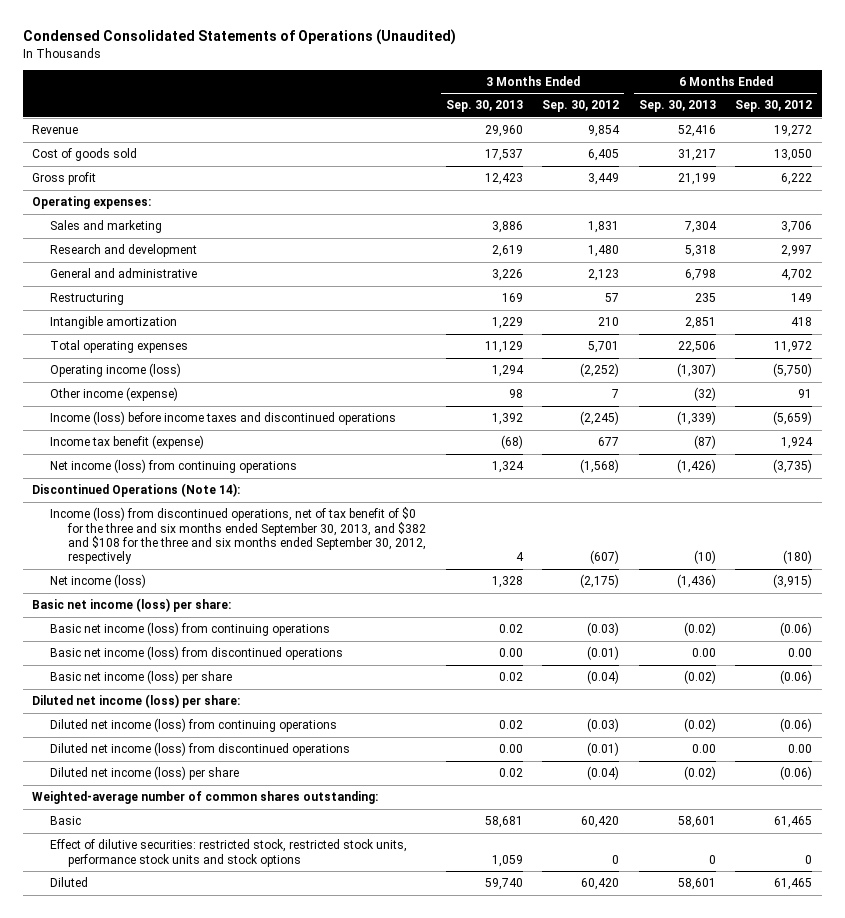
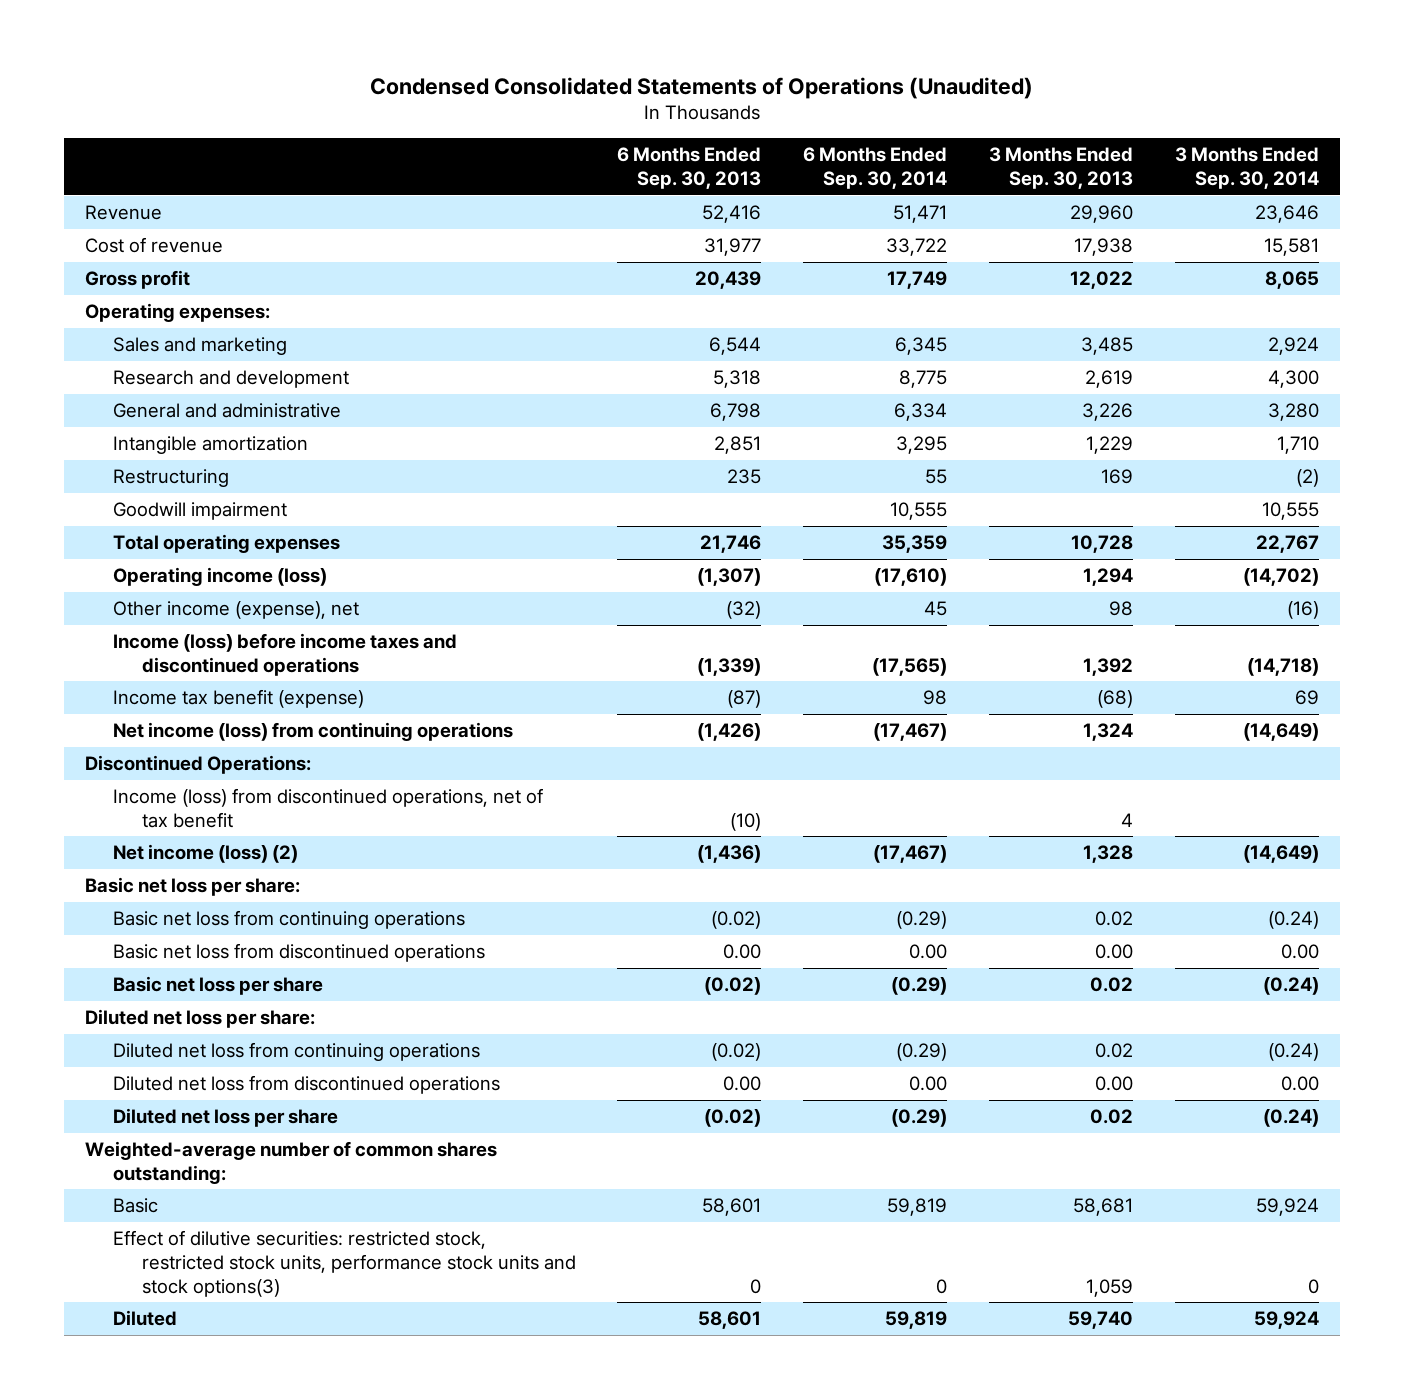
[542,100,620,113] Sep. 30, 2012 -> none
[735,100,813,113] Sep. 30, 2012 -> none
none -> [803,147,948,190] 6 Months Ended Sep. 30, 2014
none -> [1174,147,1319,190] 3 Months Ended Sep. 30, 2014
[32,148,138,162] Cost of goods sold -> none
none -> [85,237,224,254] Cost of revenue
[484,173,523,186] 12,423 -> [1070,271,1134,290] 12,022
[677,173,716,186] 21,199 -> [695,271,762,290] 20,439
[491,221,523,234] 3,886 -> [1081,337,1134,356] 3,485
[684,221,717,234] 7,304 -> [709,337,762,356] 6,544
[50,293,125,306] Restructuring -> [113,469,230,488] Restructuring
none -> [113,502,288,521] Goodwill impairment
[484,341,523,354] 11,129 -> [1071,535,1134,554] 10,728
[677,341,716,354] 22,506 -> [700,535,762,554] 21,746
[50,387,179,402] Other income (expense) -> [113,601,360,620] Other income (expense), net
[32,483,241,498] Discontinued Operations (Note 14): -> [85,755,312,775] Discontinued Operations:
[50,507,427,565] Income (loss) from discontinued operations, net of tax benefit of $0 for the three and six months ended September 30, 2013, and $382 and $108 for the three and six months ended September 30, 2012, respectively -> [113,788,544,828] Income (loss) from discontinued operations, net of tax benefit
[50,574,147,589] Net income (loss) -> [113,844,299,864] Net income (loss) (2)
[32,598,232,613] Basic net income (loss) per share: -> [85,877,301,897] Basic net loss per share:
[50,622,331,637] Basic net income (loss) from continuing operations -> [113,910,466,930] Basic net loss from continuing operations
[50,646,344,661] Basic net income (loss) from discontinued operations -> [113,943,486,963] Basic net loss from discontinued operations
[50,670,233,685] Basic net income (loss) per share -> [113,976,324,996] Basic net loss per share
[32,694,241,709] Diluted net income (loss) per share: -> [85,1009,316,1029] Diluted net loss per share:
[50,718,338,733] Diluted net income (loss) from continuing operations -> [113,1042,481,1062] Diluted net loss from continuing operations
[50,742,351,757] Diluted net income (loss) from discontinued operations -> [113,1075,501,1095] Diluted net loss from discontinued operations
[50,766,240,781] Diluted net income (loss) per share -> [113,1108,339,1128] Diluted net loss per share
[50,839,408,867] Effect of dilutive securities: restricted stock, restricted stock units, performance stock units and stock options -> [113,1230,576,1297] Effect of dilutive securities: restricted stock, restricted stock units, performance stock units and stock options(3)

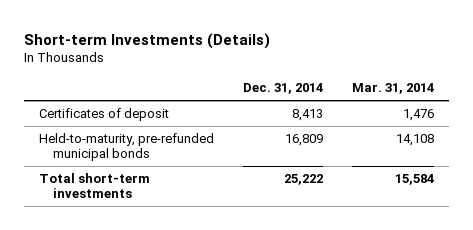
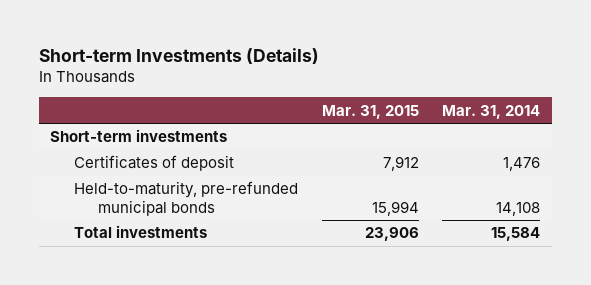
[243,83,324,95] Dec. 31, 2014 -> none
none -> [321,104,419,119] Mar. 31, 2015
none -> [50,129,228,143] Short-term investments
[38,173,150,199] Total short-term investments -> [74,225,208,239] Total investments

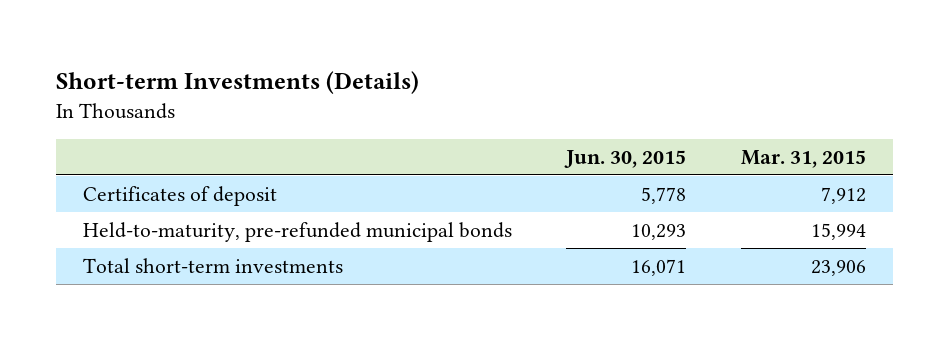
[442,104,541,119] Mar. 31, 2014 -> none
none -> [564,149,687,168] Jun. 30, 2015
[50,129,228,143] Short-term investments -> none
[74,225,208,239] Total investments -> [83,257,344,273] Total short-term investments

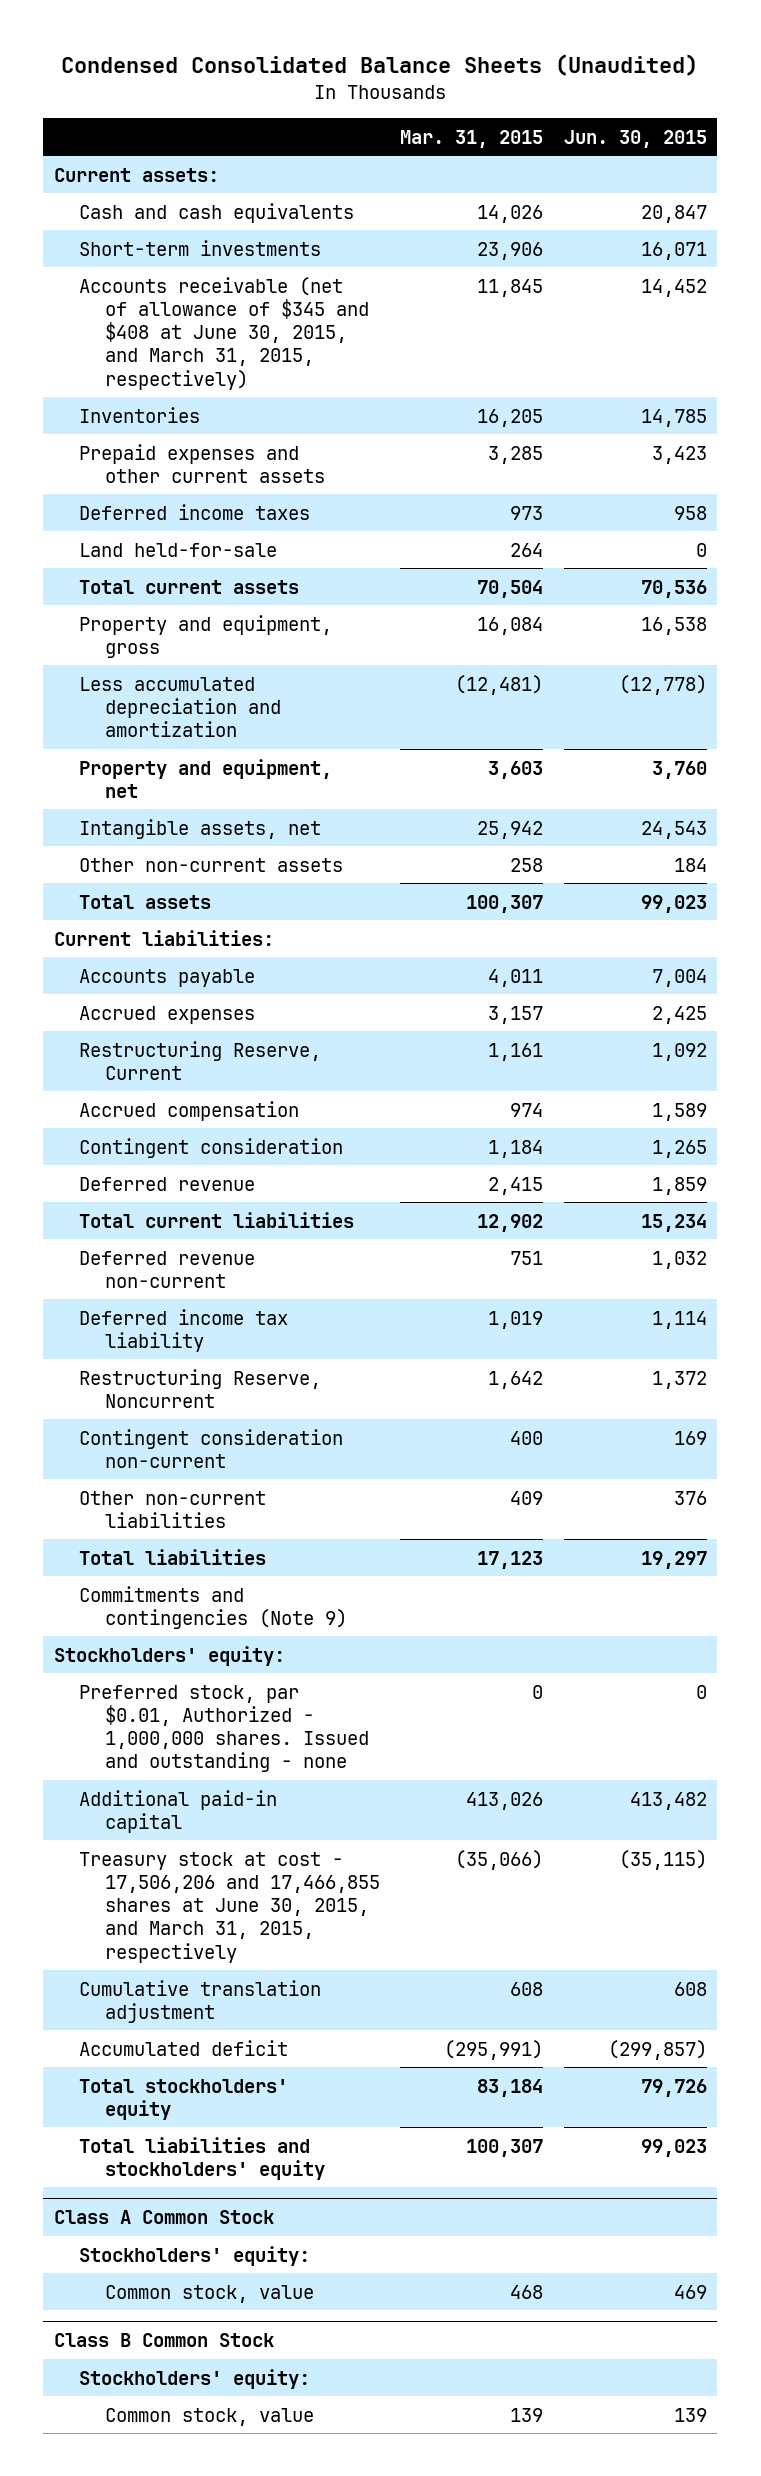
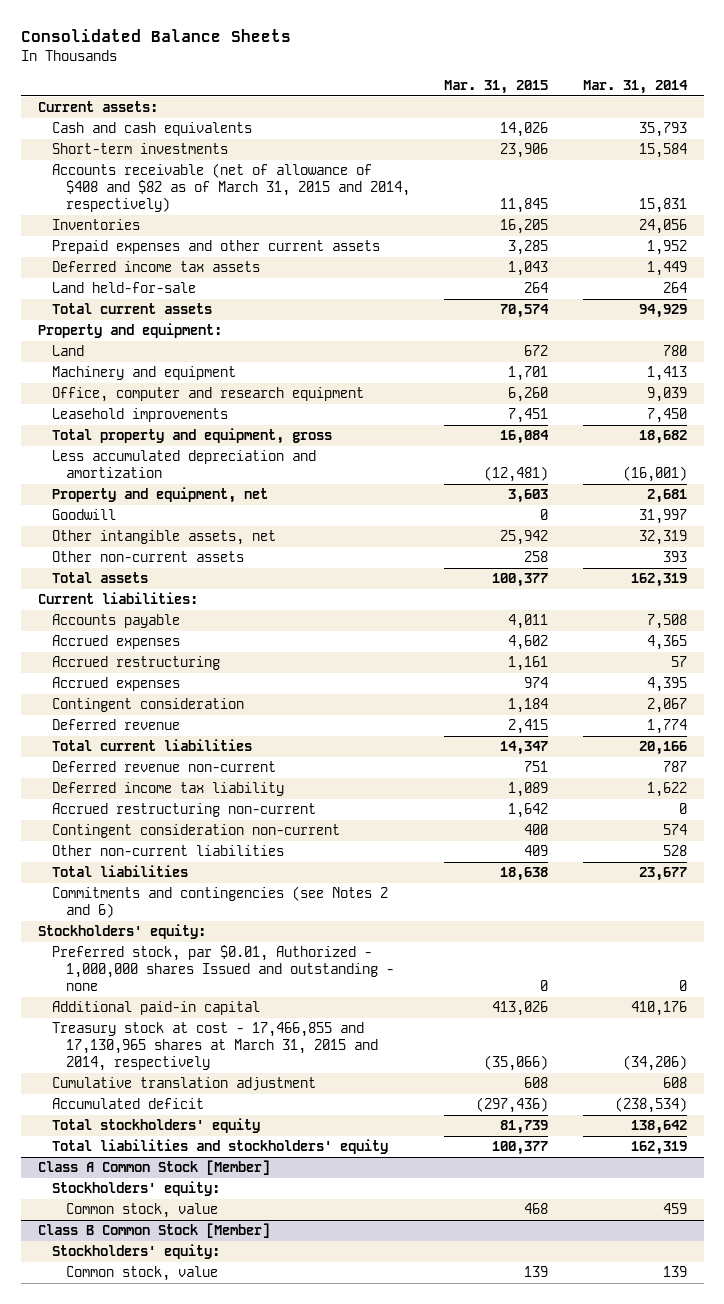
[61,54,699,77] Condensed Consolidated Balance Sheets (Unaudited) -> [20,29,291,43] Consolidated Balance Sheets
[563,129,707,148] Jun. 30, 2015 -> none
none -> [582,79,688,94] Mar. 31, 2014
[79,276,369,390] Accounts receivable (net of allowance of $345 and $408 at June 30, 2015, and March 31, 2015, respectively) -> [51,163,411,213] Accounts receivable (net of allowance of $408 and $82 as of March 31, 2015 and 2014, respectively)
[79,503,311,520] Deferred income taxes -> [51,261,260,273] Deferred income tax assets
[510,505,544,520] 973 -> [508,261,549,277] 1,043
[477,579,544,598] 70,504 -> [500,304,550,319] 70,574
none -> [37,323,222,339] Property and equipment:
none -> [51,345,84,357] Land
none -> [51,366,236,381] Machinery and equipment
none -> [51,387,364,403] Office, computer and research equipment
none -> [51,408,228,423] Leasehold improvements
[79,614,333,658] Property and equipment, gross -> [51,428,332,445] Total property and equipment, gross
none -> [51,509,116,521] Goodwill
[79,818,322,839] Intangible assets, net -> [51,530,276,546] Other intangible assets, net
[466,894,544,913] 100,307 -> [492,573,549,588] 100,377
[488,1005,544,1024] 3,157 -> [508,635,549,651] 4,602
[79,1040,322,1080] Restructuring Reserve, Current -> [51,656,220,671] Accrued restructuring
[79,1100,300,1121] Accrued compensation -> [51,677,180,692] Accrued expenses
[477,1213,544,1232] 12,902 -> [500,741,549,756] 14,347
[488,1310,544,1329] 1,019 -> [508,782,549,798] 1,089
[79,1368,322,1408] Restructuring Reserve, Noncurrent -> [51,803,316,818] Accrued restructuring non-current
[477,1550,544,1569] 17,123 -> [500,867,549,882] 18,638
[79,1585,347,1629] Commitments and contingencies (Note 9) -> [51,886,388,919] Commitments and contingencies (see Notes 2 and 6)
[79,1684,369,1773] Preferred stock, par $0.01, Authorized - 1,000,000 shares. Issued and outstanding - none -> [51,945,395,992] Preferred stock, par $0.01, Authorized - 1,000,000 shares Issued and outstanding - none
[79,1851,380,1963] Treasury stock at cost - 17,506,206 and 17,466,855 shares at June 30, 2015, and March 31, 2015, respectively -> [51,1022,379,1072] Treasury stock at cost - 17,466,855 and 17,130,965 shares at March 31, 2015 and 2014, respectively
[444,2039,544,2060] (295,991) -> [476,1097,549,1114] (297,436)
[477,2078,544,2097] 83,184 -> [500,1120,549,1135] 81,739
[466,2138,544,2157] 100,307 -> [492,1141,549,1156] 100,377
[53,2210,274,2225] Class A Common Stock -> [37,1160,270,1176] Class A Common Stock [Member]
[53,2333,274,2348] Class B Common Stock -> [37,1223,270,1239] Class B Common Stock [Member]

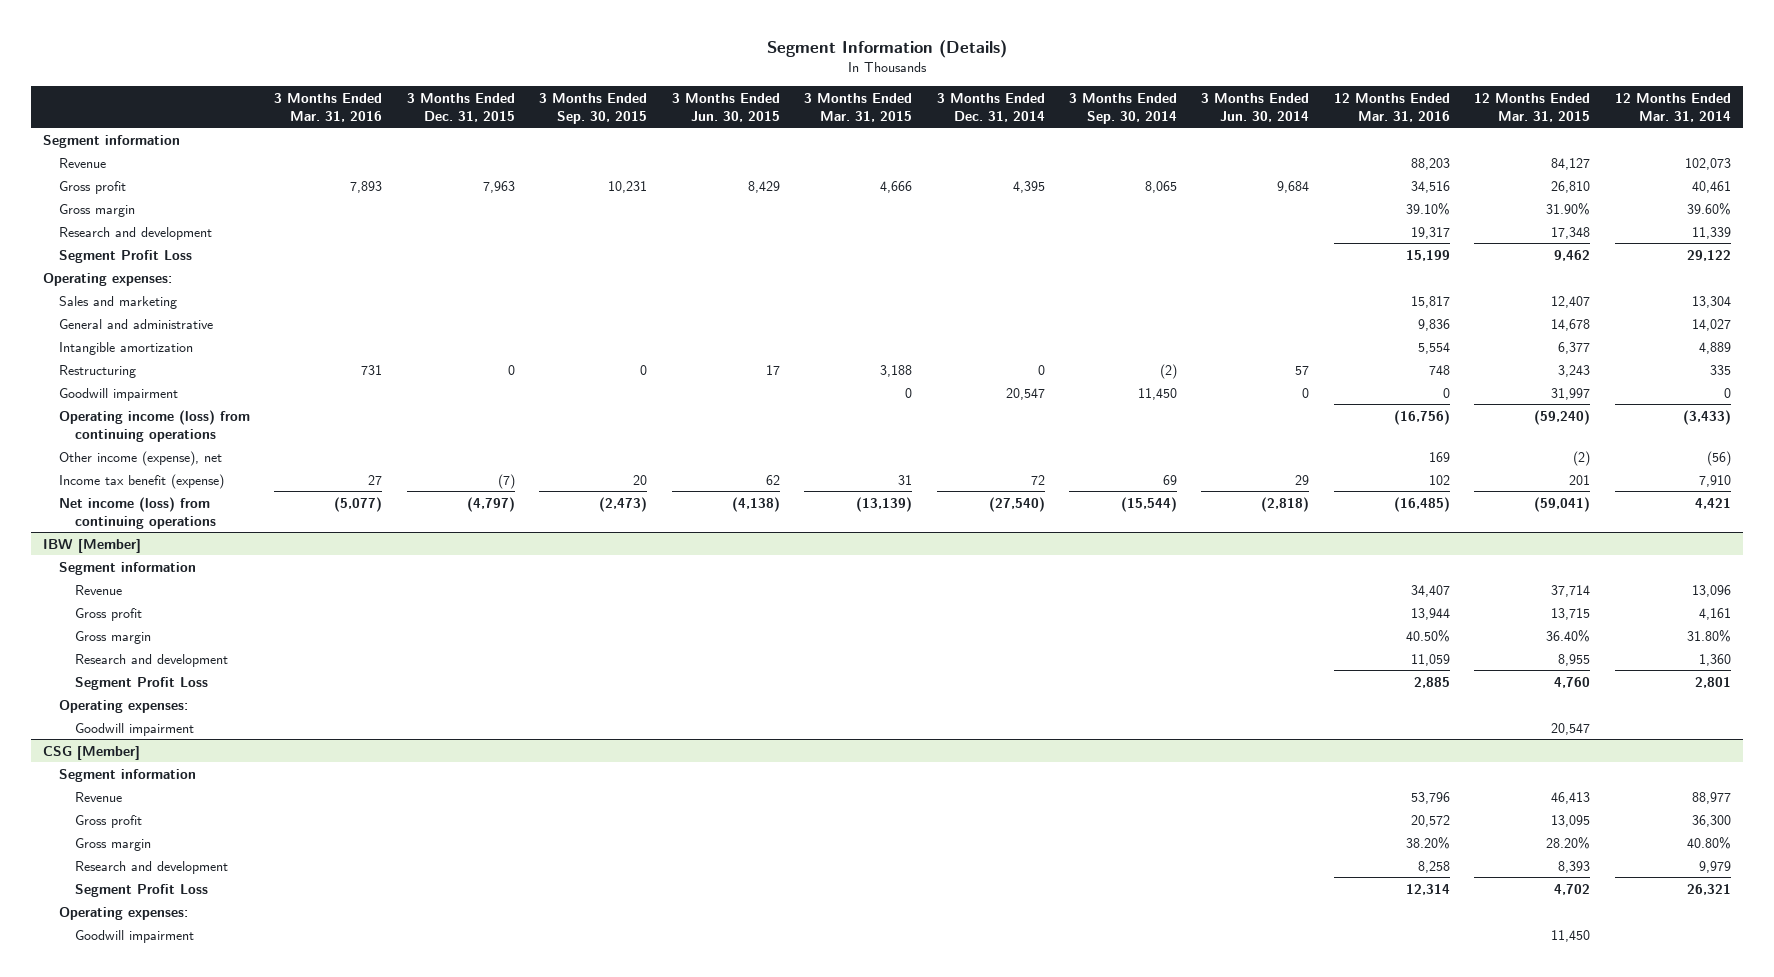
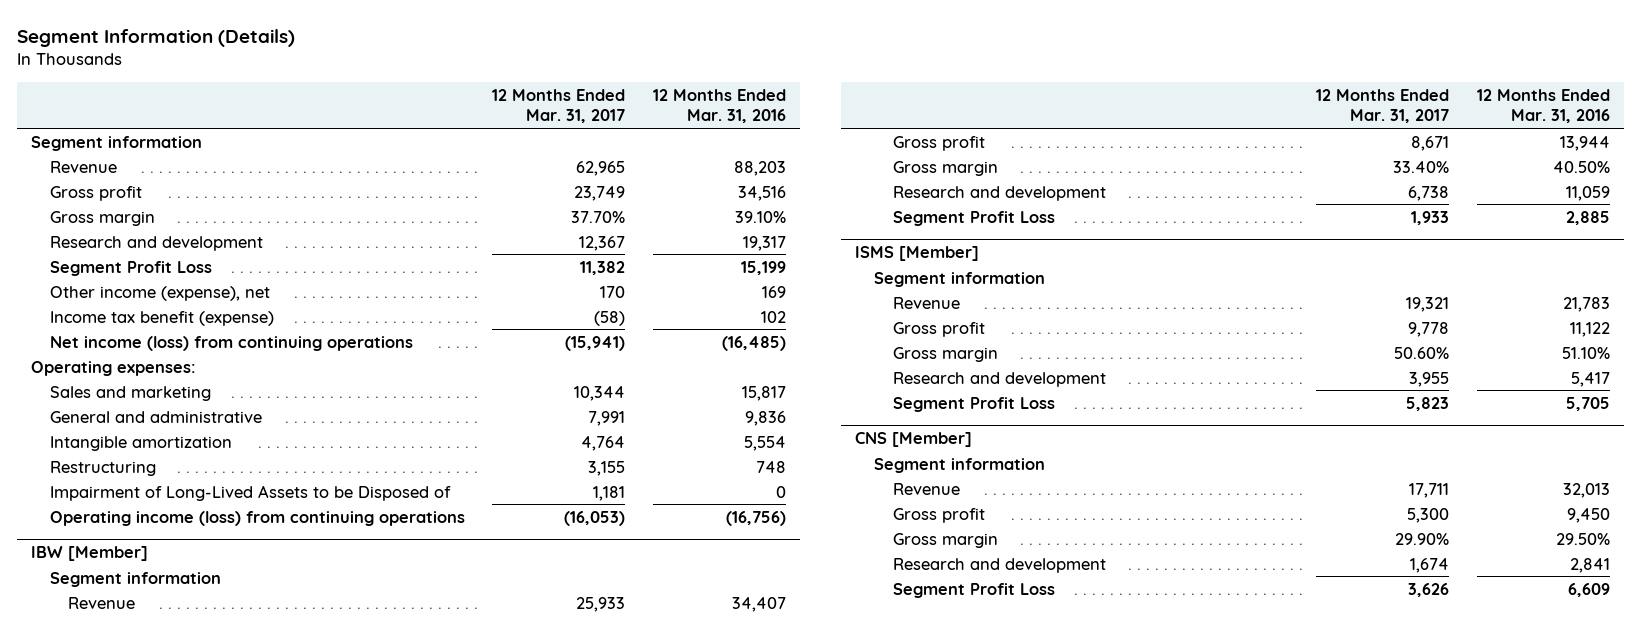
[274,92,383,122] 3 Months Ended Mar. 31, 2016 -> none
[406,92,515,122] 3 Months Ended Dec. 31, 2015 -> none
[539,92,648,124] 3 Months Ended Sep. 30, 2015 -> none
[671,92,780,122] 3 Months Ended Jun. 30, 2015 -> none
[804,92,913,122] 3 Months Ended Mar. 31, 2015 -> none
[936,92,1045,122] 3 Months Ended Dec. 31, 2014 -> none
[1068,92,1177,124] 3 Months Ended Sep. 30, 2014 -> none
[1201,92,1310,122] 3 Months Ended Jun. 30, 2014 -> none
[1474,92,1591,122] 12 Months Ended Mar. 31, 2015 -> none
[1614,92,1731,122] 12 Months Ended Mar. 31, 2014 -> none
none -> [492,88,626,124] 12 Months Ended Mar. 31, 2017
[59,450,223,466] Other income (expense), net -> [49,285,270,301] Other income (expense), net
[59,473,225,489] Income tax benefit (expense) -> [49,310,274,326] Income tax benefit (expense)
[59,496,217,529] Net income (loss) from continuing operations -> [49,335,413,351] Net income (loss) from continuing operations
[59,387,179,401] Goodwill impairment -> none
none -> [49,484,451,501] Impairment of Long-Lived Assets to be Disposed of
[59,699,189,713] Operating expenses: -> none
[75,722,195,736] Goodwill impairment -> none
[43,745,141,760] CSG [Member] -> none
none -> [855,245,980,261] ISMS [Member]
[59,906,189,920] Operating expenses: -> none
[75,929,195,943] Goodwill impairment -> none
[1410,791,1450,804] 53,796 -> [1563,296,1611,312] 21,783
[1410,814,1450,827] 20,572 -> [1570,321,1611,337] 11,122
[1405,836,1450,849] 38.20% -> [1562,346,1611,359] 51.10%
[1417,860,1450,873] 8,258 -> [1571,371,1611,387] 5,417
[1405,883,1450,895] 12,314 -> [1566,396,1611,411] 5,705
none -> [855,431,973,447] CNS [Member]
none -> [873,457,1045,473] Segment information
none -> [892,482,960,495] Revenue
none -> [892,507,985,523] Gross profit
none -> [892,532,998,548] Gross margin
none -> [892,557,1106,573] Research and development
none -> [892,582,1055,598] Segment Profit Loss

